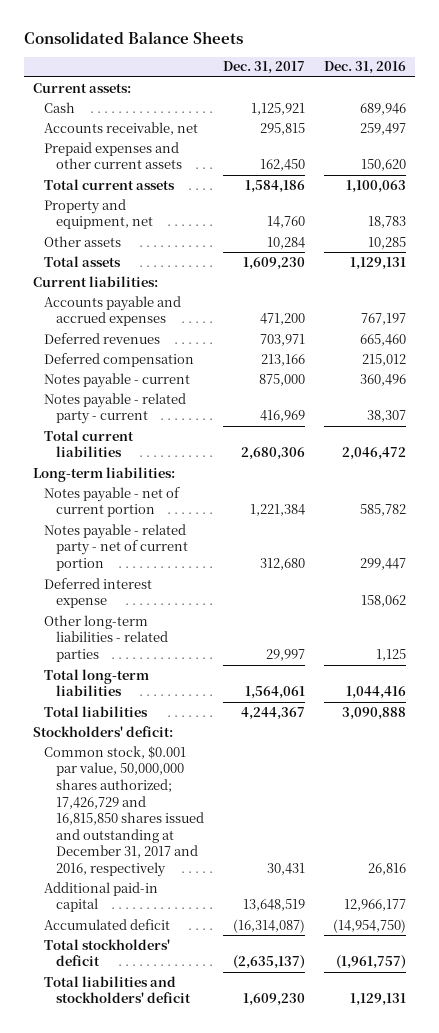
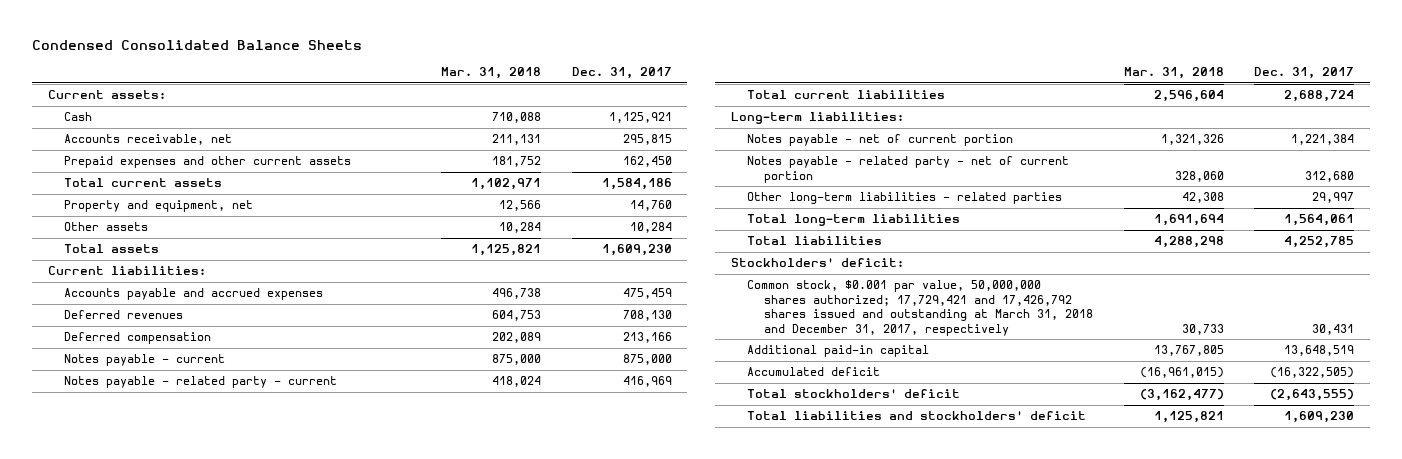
[23,30,243,44] Consolidated Balance Sheets -> [32,39,363,50] Condensed Consolidated Balance Sheets
[323,61,406,75] Dec. 31, 2016 -> none
none -> [440,67,541,80] Mar. 31, 2018
[259,313,305,326] 471,200 -> [622,288,672,300] 475,459
[259,333,305,346] 703,971 -> [622,310,672,322] 708,130
[240,447,305,461] 2,680,306 -> [1284,90,1355,103] 2,688,724
[44,577,153,609] Deferred interest expense -> none
[240,706,305,720] 4,244,367 -> [1284,236,1355,249] 4,252,785
[44,745,205,877] Common stock, $0.001 par value, 50,000,000 shares authorized; 17,426,729 and 16,815,850 shares issued and outstanding at December 31, 2017 and 2016, respectively -> [747,280,1093,336] Common stock, $0.001 par value, 50,000,000 shares authorized; 17,729,421 and 17,426,792 shares issued and outstanding at March 31, 2018 and December 31, 2017, respectively
[232,918,305,933] (16,314,087) -> [1270,367,1355,379] (16,322,505)
[232,955,305,970] (2,635,137) -> [1270,389,1355,402] (2,643,555)

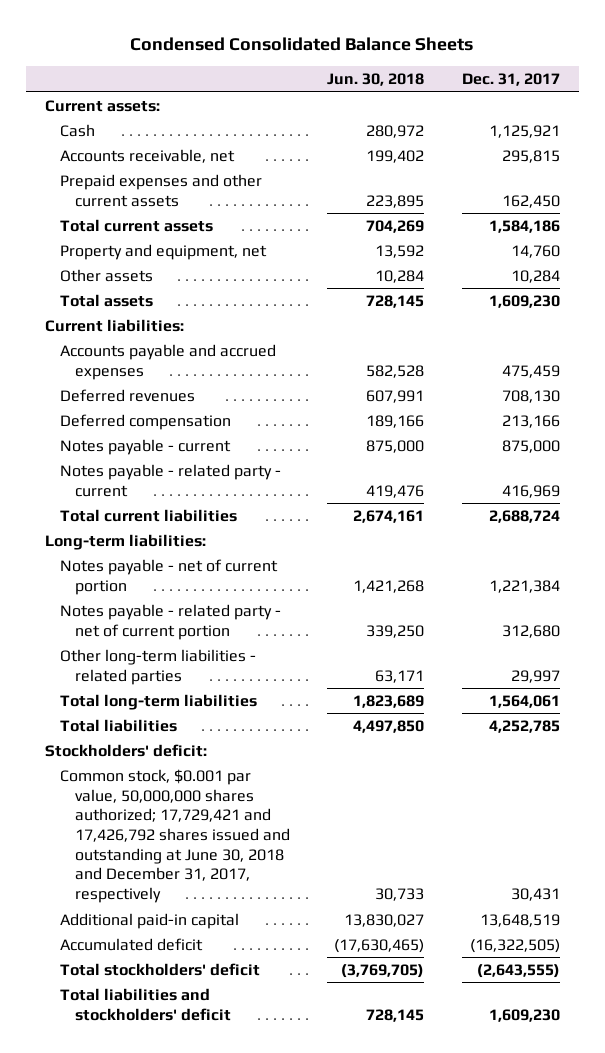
[440,67,541,80] Mar. 31, 2018 -> none
none -> [327,73,425,87] Jun. 30, 2018
[747,280,1093,336] Common stock, $0.001 par value, 50,000,000 shares authorized; 17,729,421 and 17,426,792 shares issued and outstanding at March 31, 2018 and December 31, 2017, respectively -> [59,768,290,903] Common stock, $0.001 par value, 50,000,000 shares authorized; 17,729,421 and 17,426,792 shares issued and outstanding at June 30, 2018 and December 31, 2017, respectively

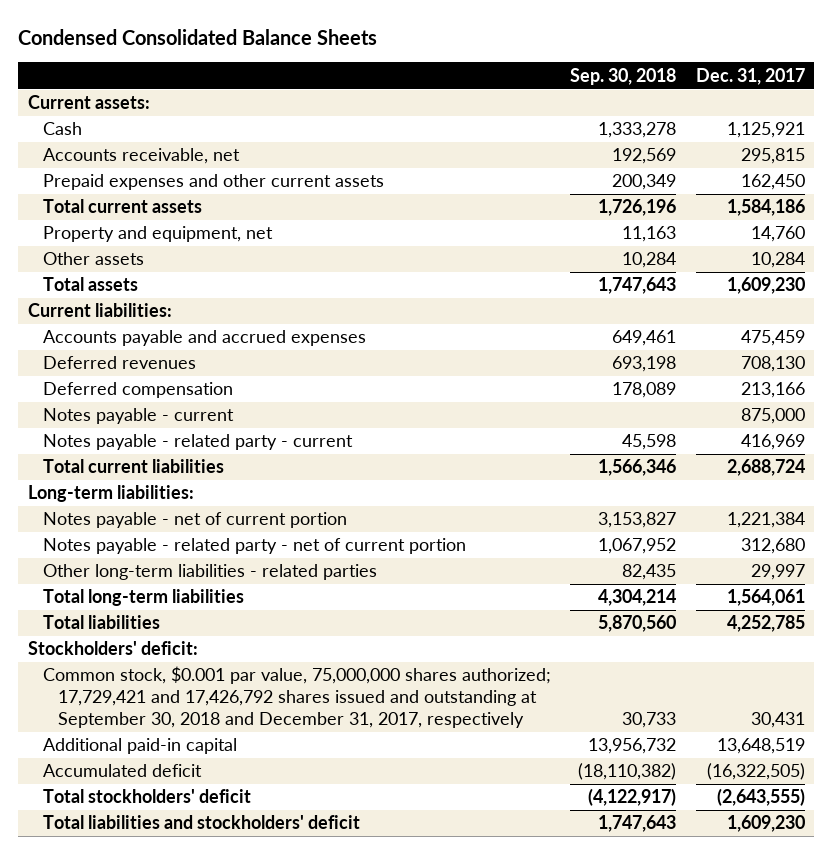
[327,73,425,87] Jun. 30, 2018 -> none
none -> [570,67,677,85] Sep. 30, 2018
[59,768,290,903] Common stock, $0.001 par value, 50,000,000 shares authorized; 17,729,421 and 17,426,792 shares issued and outstanding at June 30, 2018 and December 31, 2017, respectively -> [42,666,551,729] Common stock, $0.001 par value, 75,000,000 shares authorized; 17,729,421 and 17,426,792 shares issued and outstanding at September 30, 2018 and December 31, 2017, respectively

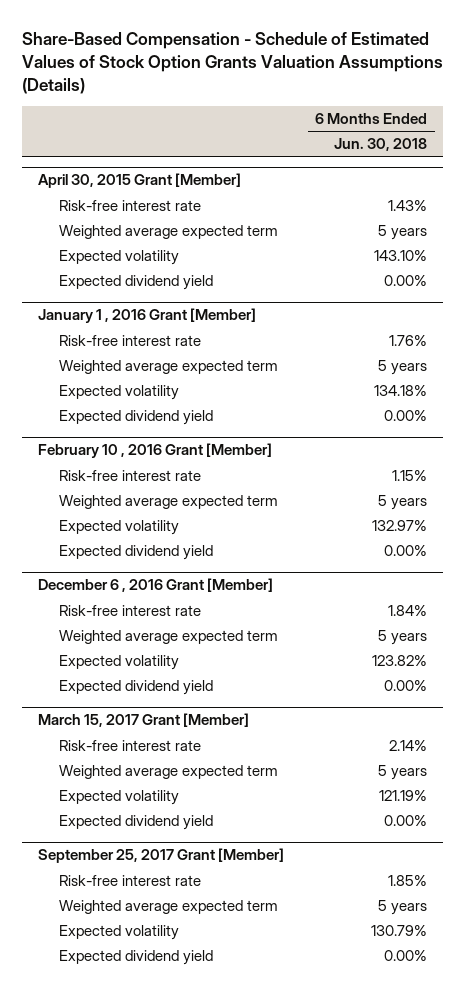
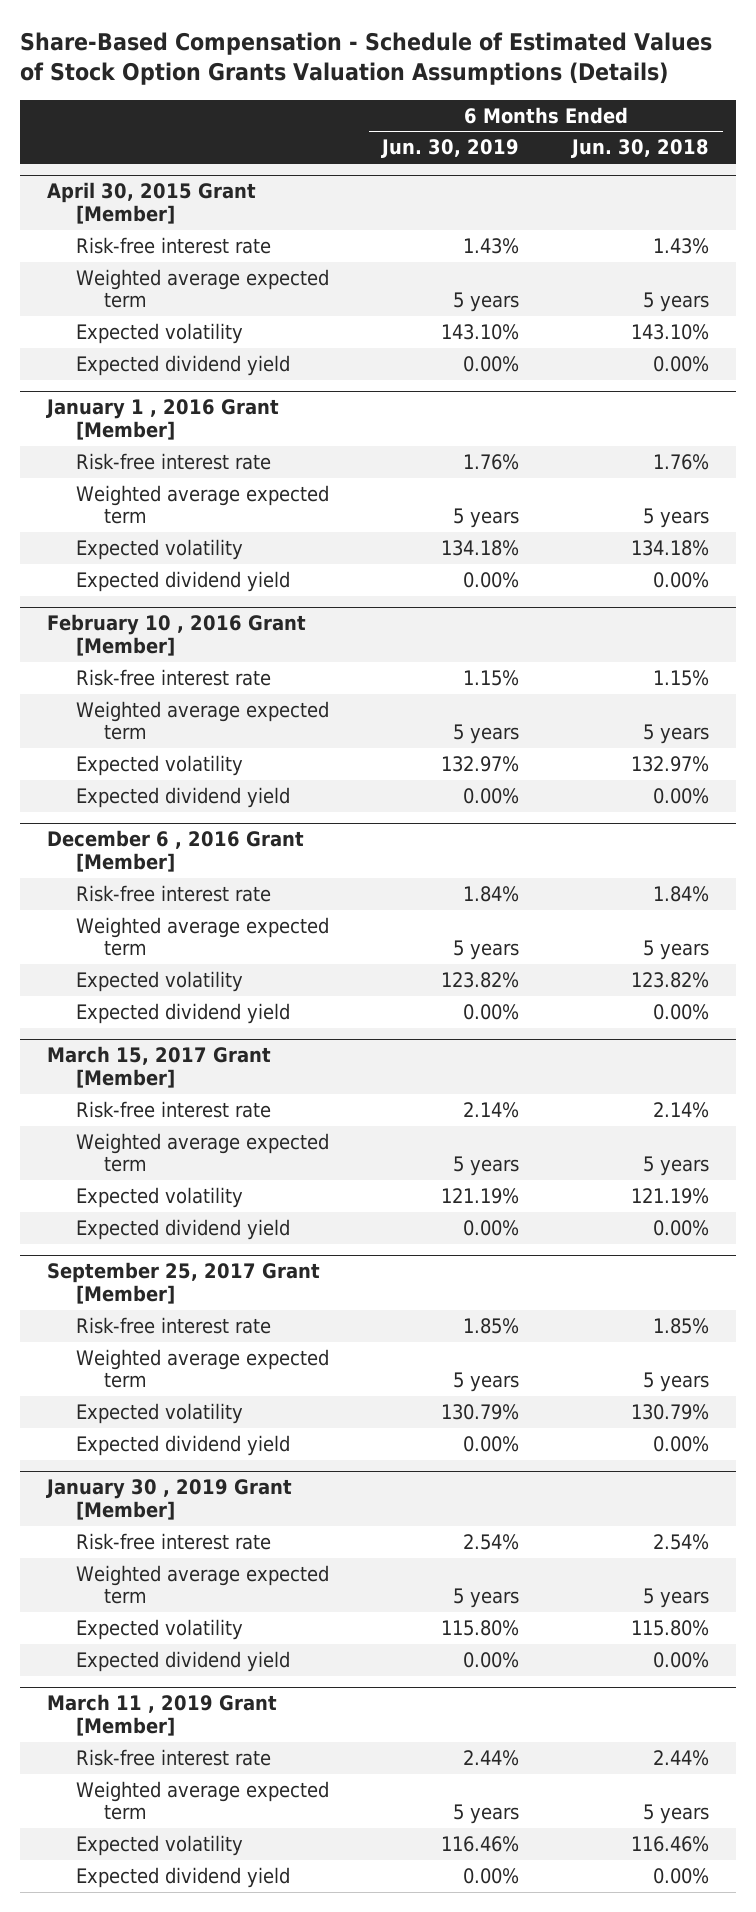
none -> [380,139,519,159] Jun. 30, 2019
none -> [45,1479,292,1520] January 30 , 2019 Grant [Member]
none -> [75,1532,271,1550] Risk-free interest rate
none -> [75,1564,329,1605] Weighted average expected term
none -> [75,1618,243,1640] Expected volatility
none -> [75,1650,290,1672] Expected dividend yield
none -> [46,1694,277,1736] March 11 , 2019 Grant [Member]
none -> [75,1748,271,1766] Risk-free interest rate
none -> [75,1780,329,1821] Weighted average expected term
none -> [75,1834,243,1856] Expected volatility
none -> [75,1866,290,1888] Expected dividend yield

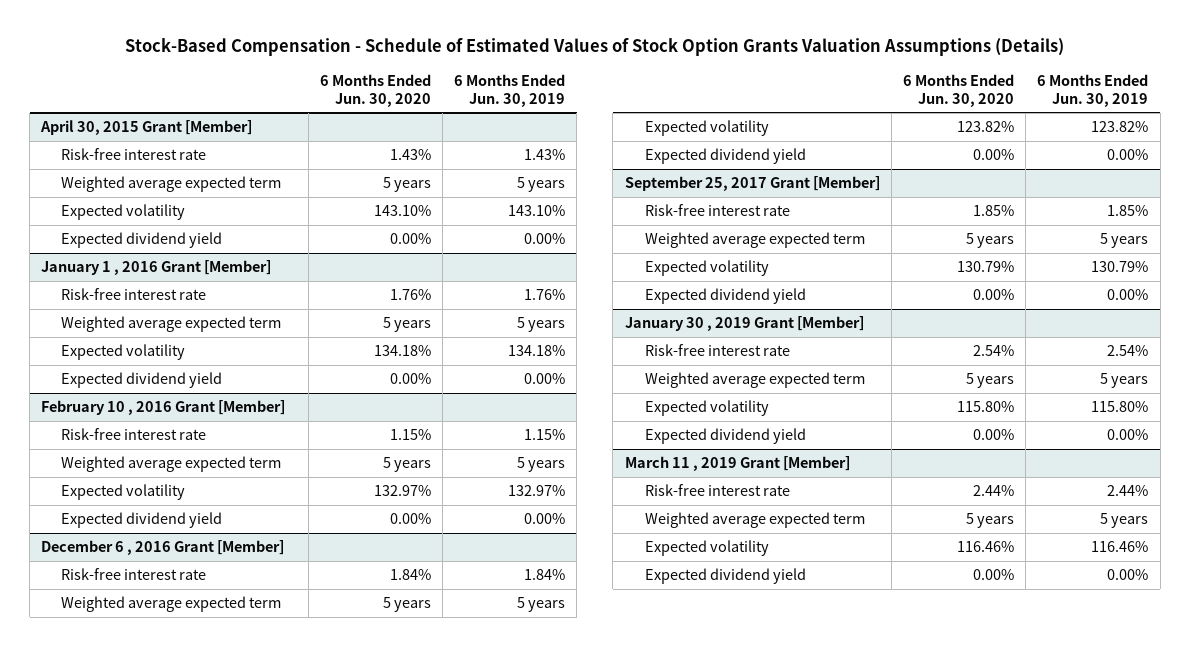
[19,32,712,86] Share-Based Compensation - Schedule of Estimated Values of Stock Option Grants Valuation Assumptions (Details) -> [124,38,1064,57] Stock-Based Compensation - Schedule of Estimated Values of Stock Option Grants Valuation Assumptions (Details)
[571,139,710,159] Jun. 30, 2018 -> none
none -> [319,73,431,107] 6 Months Ended Jun. 30, 2020
[46,1046,271,1088] March 15, 2017 Grant [Member] -> none
[75,1100,271,1118] Risk-free interest rate -> none
[75,1132,329,1173] Weighted average expected term -> none
[75,1186,243,1208] Expected volatility -> none
[75,1218,290,1240] Expected dividend yield -> none

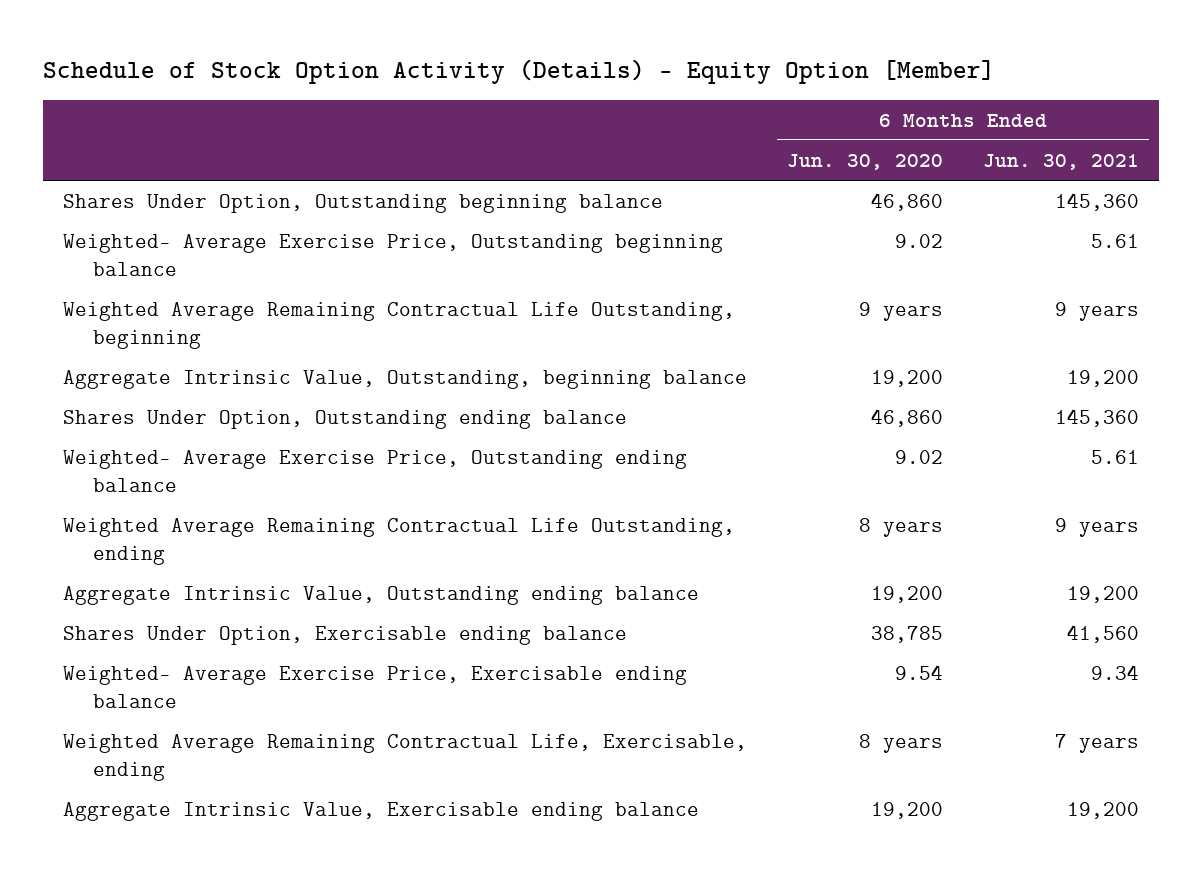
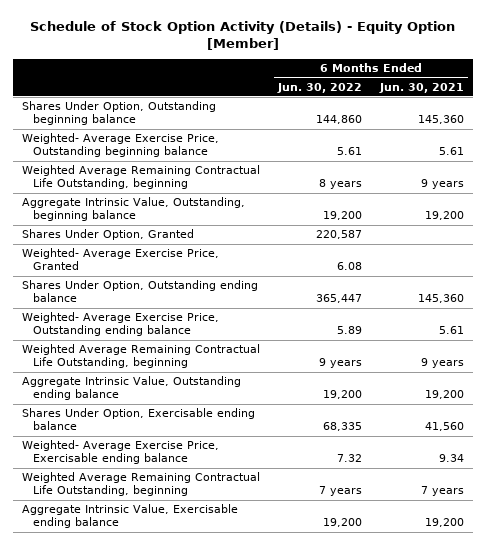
[787,153,944,170] Jun. 30, 2020 -> none
none -> [277,82,363,93] Jun. 30, 2022
none -> [22,229,195,241] Shares Under Option, Granted
none -> [22,248,220,271] Weighted- Average Exercise Price, Granted
[63,517,736,565] Weighted Average Remaining Contractual Life Outstanding, ending -> [22,344,261,369] Weighted Average Remaining Contractual Life Outstanding, beginning
[63,733,748,781] Weighted Average Remaining Contractual Life, Exercisable, ending -> [22,472,261,497] Weighted Average Remaining Contractual Life Outstanding, beginning

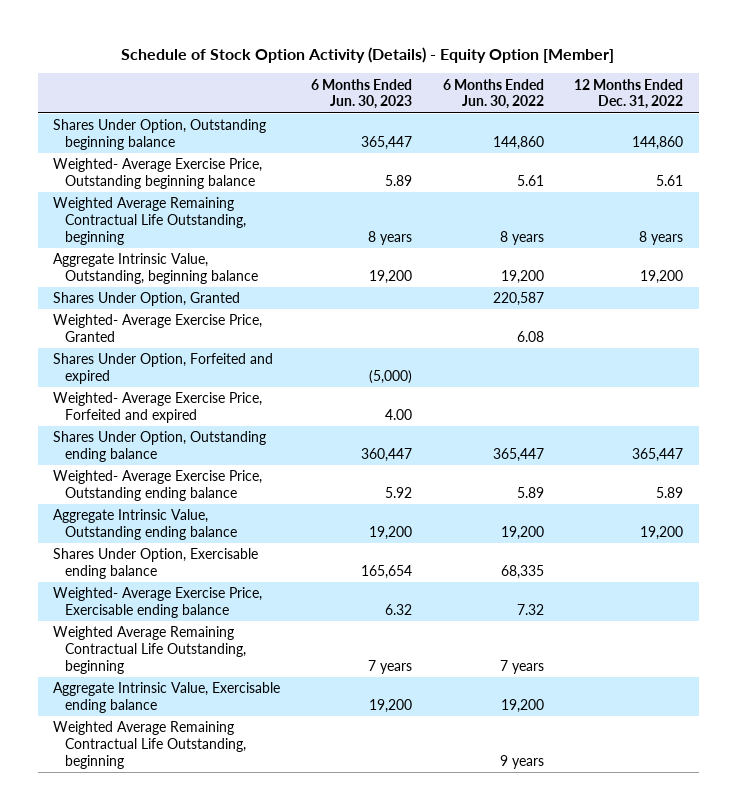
[378,82,464,93] Jun. 30, 2021 -> none
none -> [311,78,413,110] 6 Months Ended Jun. 30, 2023
none -> [574,78,684,110] 12 Months Ended Dec. 31, 2022
none -> [53,353,274,384] Shares Under Option, Forfeited and expired
none -> [53,392,263,423] Weighted- Average Exercise Price, Forfeited and expired
[22,344,261,369] Weighted Average Remaining Contractual Life Outstanding, beginning -> [53,721,247,769] Weighted Average Remaining Contractual Life Outstanding, beginning

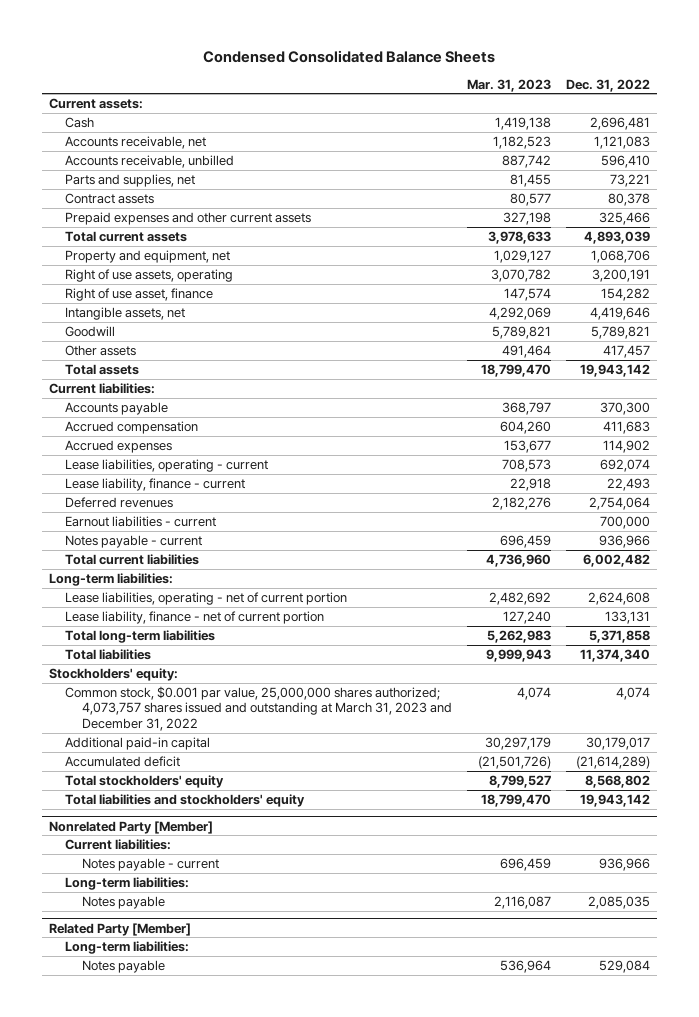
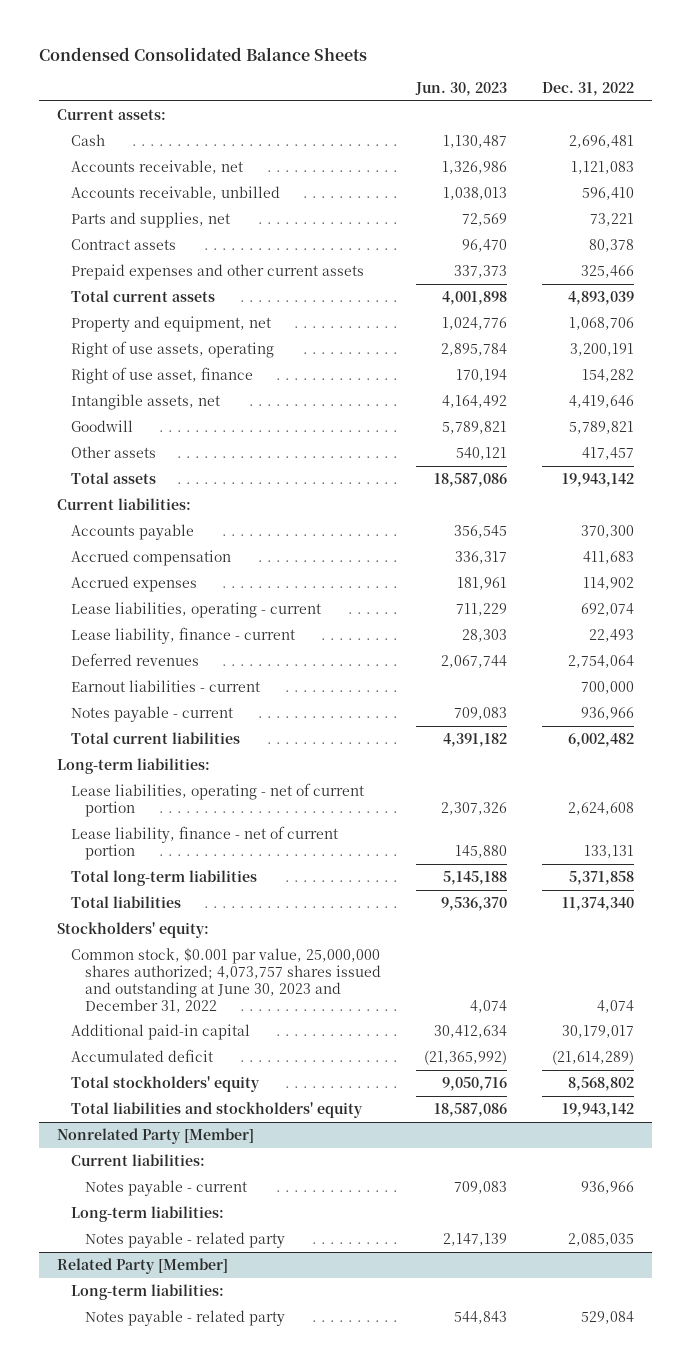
[466,78,551,92] Mar. 31, 2023 -> none
none -> [414,82,507,97] Jun. 30, 2023
[65,685,452,731] Common stock, $0.001 par value, 25,000,000 shares authorized; 4,073,757 shares issued and outstanding at March 31, 2023 and December 31, 2022 -> [70,948,381,1013] Common stock, $0.001 par value, 25,000,000 shares authorized; 4,073,757 shares issued and outstanding at June 30, 2023 and December 31, 2022
[81,895,165,909] Notes payable -> [84,1232,285,1249] Notes payable - related party
[81,959,165,973] Notes payable -> [84,1310,285,1327] Notes payable - related party

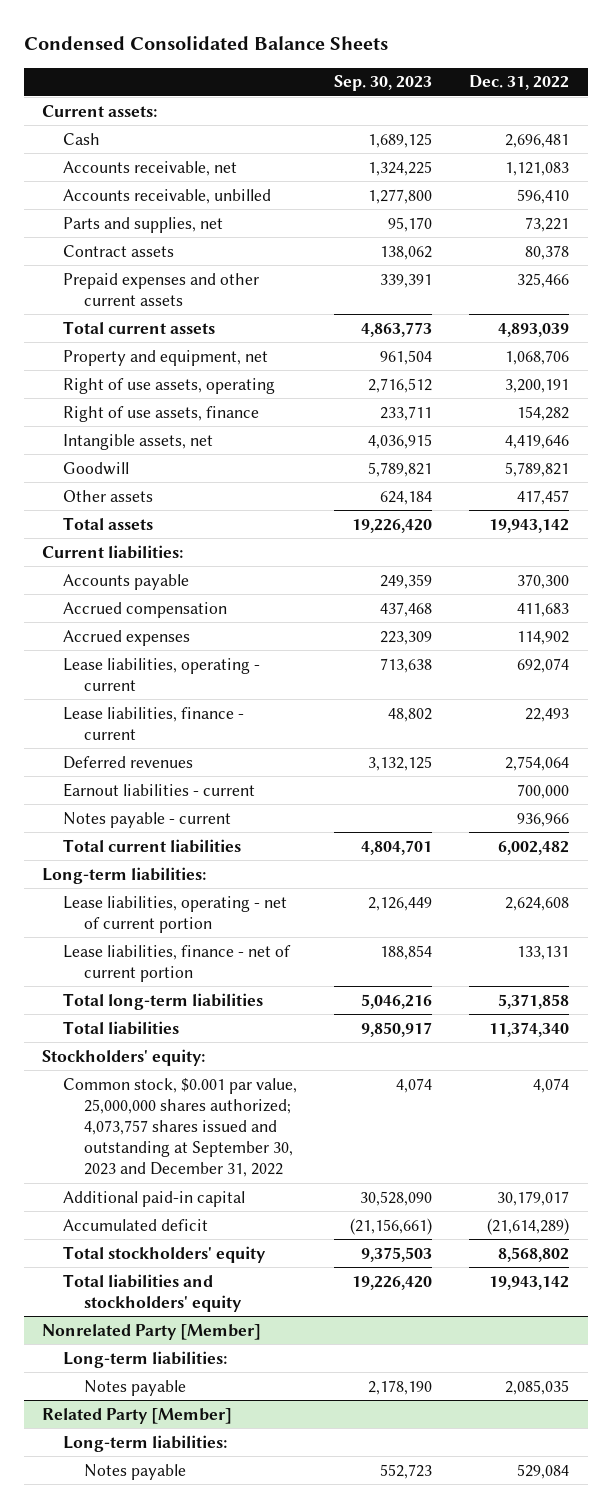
[414,82,507,97] Jun. 30, 2023 -> none
none -> [334,75,433,92] Sep. 30, 2023
[70,367,253,385] Right of use asset, finance -> [62,405,259,422] Right of use assets, finance
[70,627,295,645] Lease liability, finance - current -> [62,706,244,740] Lease liabilities, finance - current
[70,826,338,860] Lease liability, finance - net of current portion -> [62,944,291,982] Lease liabilities, finance - net of current portion
[70,948,381,1013] Common stock, $0.001 par value, 25,000,000 shares authorized; 4,073,757 shares issued and outstanding at June 30, 2023 and December 31, 2022 -> [62,1077,297,1178] Common stock, $0.001 par value, 25,000,000 shares authorized; 4,073,757 shares issued and outstanding at September 30, 2023 and December 31, 2022
[70,1154,205,1167] Current liabilities: -> none
[84,1180,247,1197] Notes payable - current -> none
[84,1232,285,1249] Notes payable - related party -> [83,1379,186,1396] Notes payable
[84,1310,285,1327] Notes payable - related party -> [83,1463,186,1480] Notes payable

